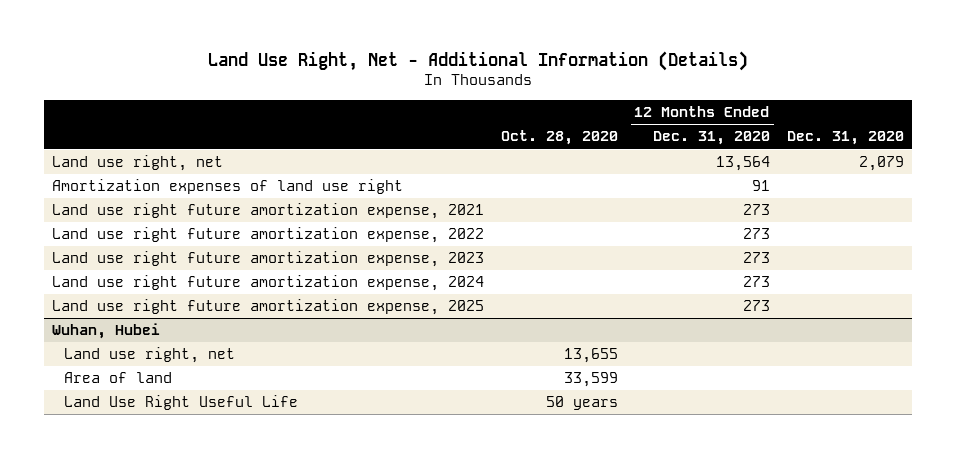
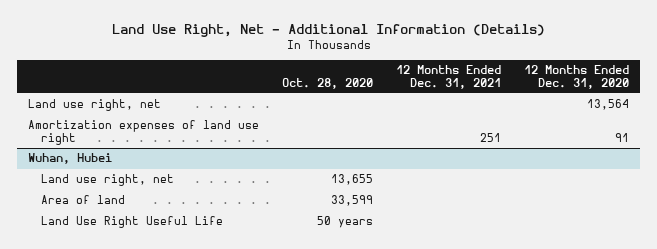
[786,131,904,146] Dec. 31, 2020 -> none
none -> [396,65,502,89] 12 Months Ended Dec. 31, 2021
[52,203,485,220] Land use right future amortization expense, 2021 -> none
[52,227,485,244] Land use right future amortization expense, 2022 -> none
[52,251,485,268] Land use right future amortization expense, 2023 -> none
[52,275,485,292] Land use right future amortization expense, 2024 -> none
[52,299,485,316] Land use right future amortization expense, 2025 -> none

